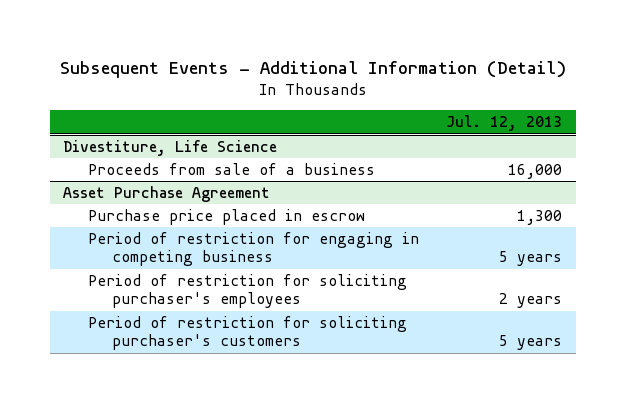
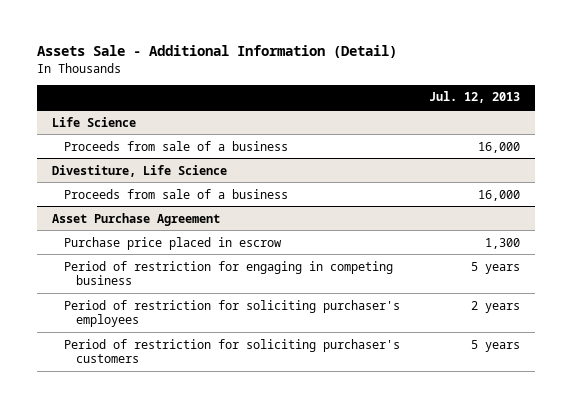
[59,60,566,78] Subsequent Events - Additional Information (Detail) -> [37,45,398,59] Assets Sale - Additional Information (Detail)
none -> [51,116,136,127] Life Science
none -> [63,140,288,151] Proceeds from sale of a business

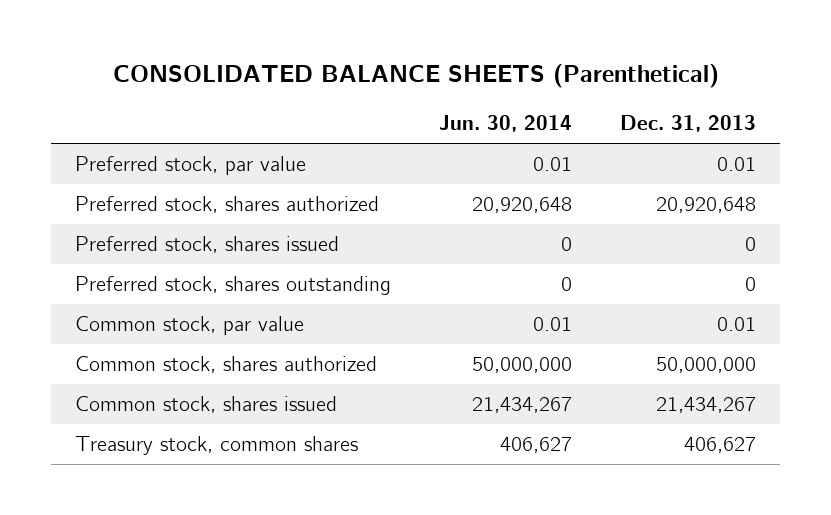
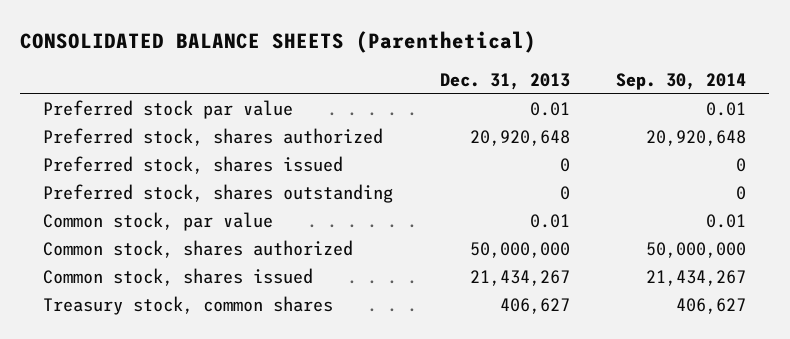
[439,114,573,132] Jun. 30, 2014 -> none
none -> [616,72,747,90] Sep. 30, 2014
[75,156,307,176] Preferred stock, par value -> [43,100,294,120] Preferred stock par value

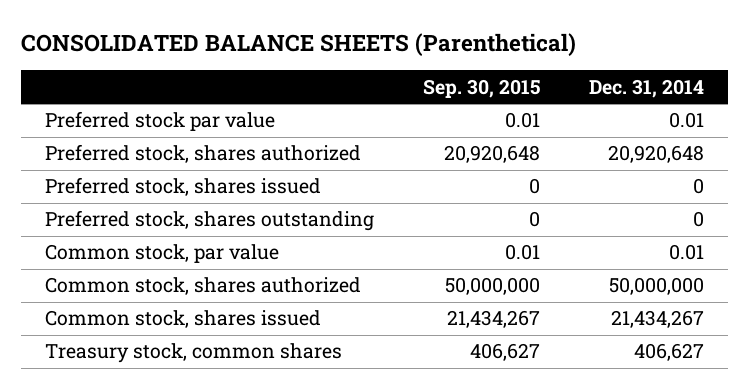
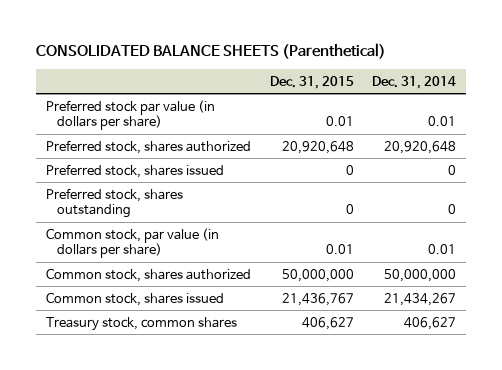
[422,78,540,98] Sep. 30, 2015 -> none
none -> [269,76,354,90] Dec. 31, 2015
[45,111,276,132] Preferred stock par value -> [45,99,215,131] Preferred stock par value (in dollars per share)
[45,244,280,264] Common stock, par value -> [45,227,219,259] Common stock, par value (in dollars per share)

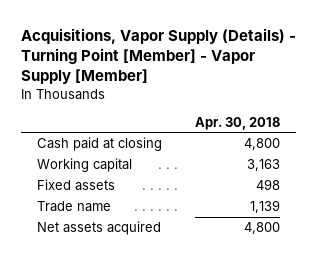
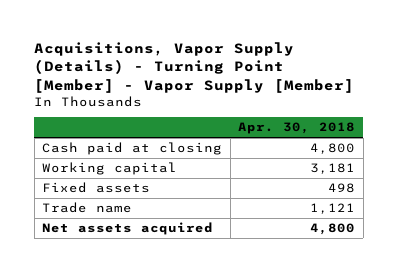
[246,159,280,172] 3,163 -> [310,163,356,175] 3,181
[249,200,280,214] 1,139 -> [310,203,356,215] 1,121

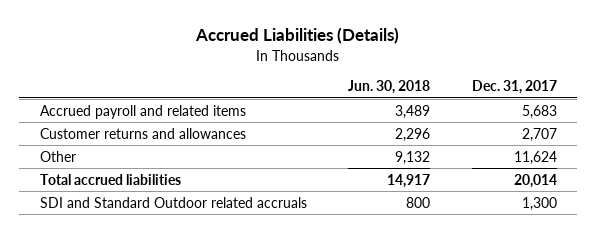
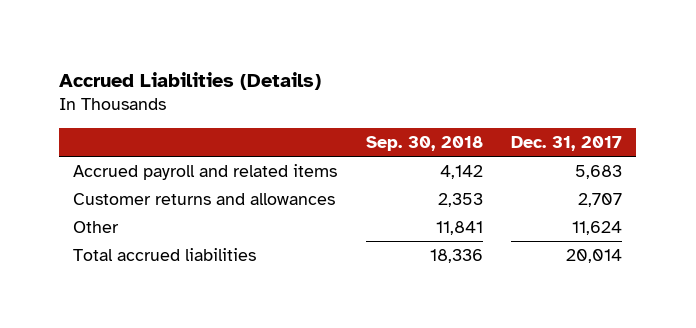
[348,80,431,95] Jun. 30, 2018 -> none
none -> [365,135,483,151] Sep. 30, 2018
[40,196,308,208] SDI and Standard Outdoor related accruals -> none

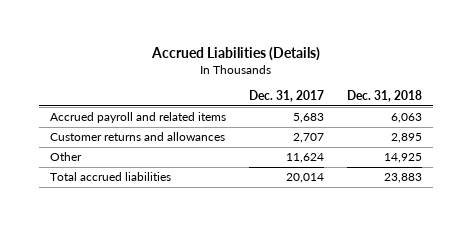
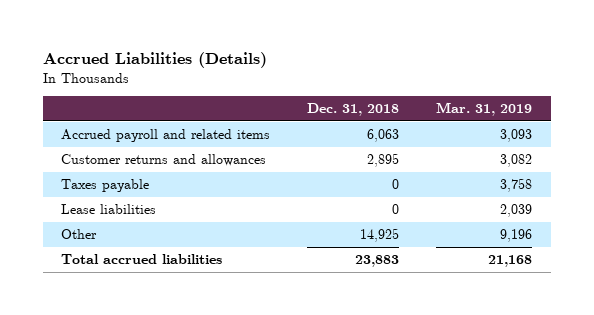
[248,90,324,103] Dec. 31, 2017 -> none
none -> [436,102,533,117] Mar. 31, 2019
none -> [61,178,150,192] Taxes payable
none -> [61,203,157,214] Lease liabilities

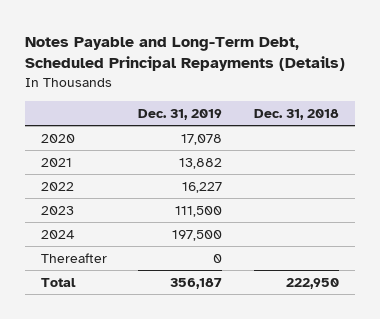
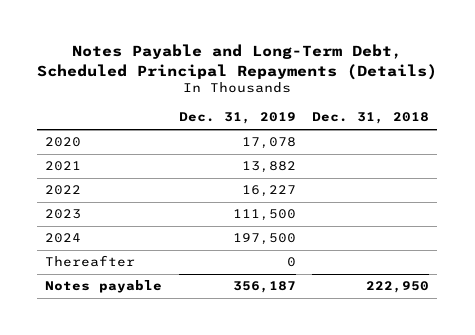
[40,277,76,287] Total -> [45,280,163,294] Notes payable

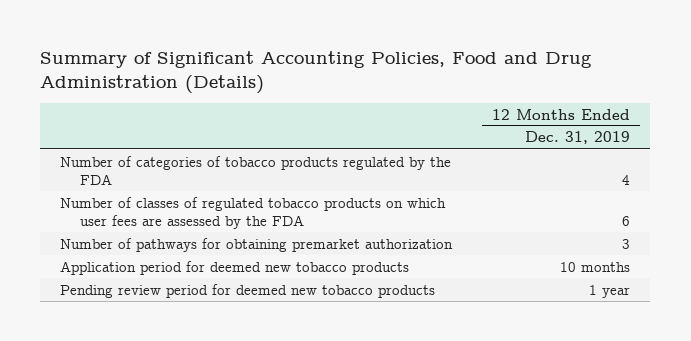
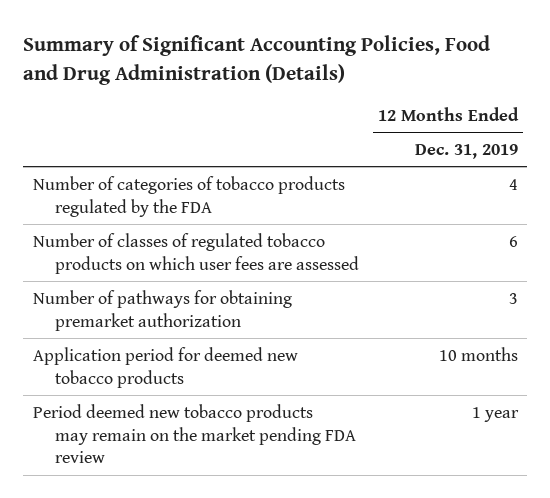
[60,196,447,229] Number of classes of regulated tobacco products on which user fees are assessed by the FDA -> [32,232,360,274] Number of classes of regulated tobacco products on which user fees are assessed
[60,283,436,298] Pending review period for deemed new tobacco products -> [32,403,357,464] Period deemed new tobacco products may remain on the market pending FDA review

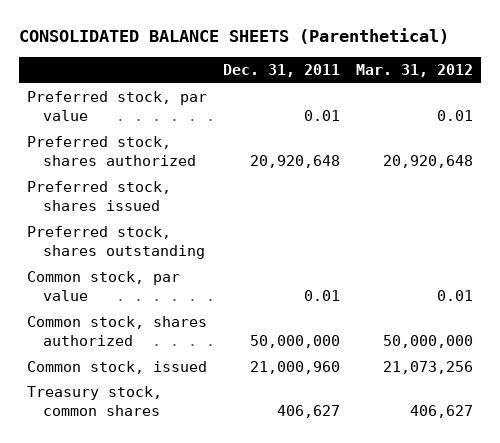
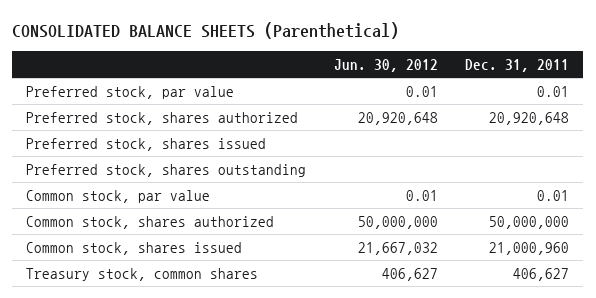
[355,64,473,78] Mar. 31, 2012 -> none
none -> [333,58,438,72] Jun. 30, 2012
[27,361,208,375] Common stock, issued -> [26,241,243,255] Common stock, shares issued

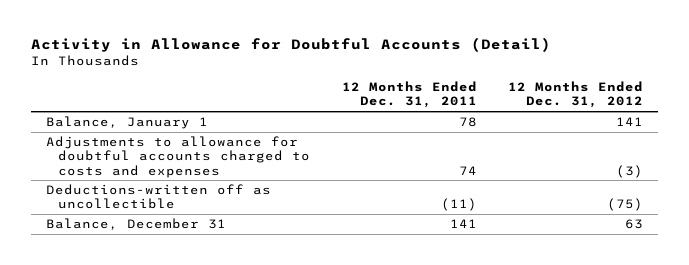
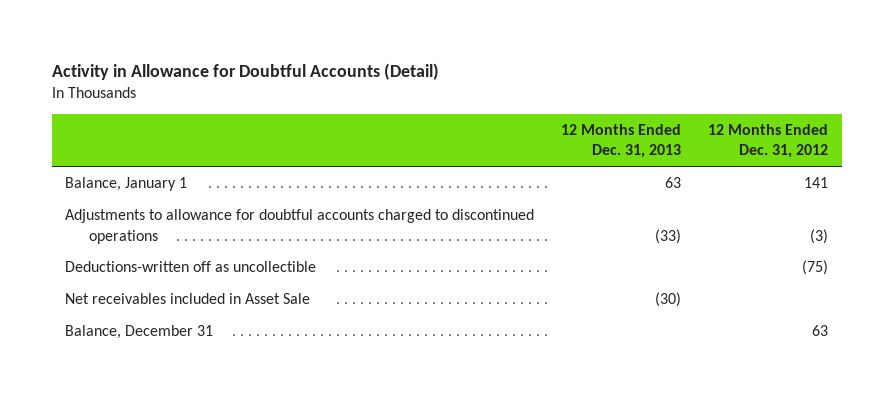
[341,81,477,109] 12 Months Ended Dec. 31, 2011 -> none
none -> [561,123,682,159] 12 Months Ended Dec. 31, 2013
[46,136,311,178] Adjustments to allowance for doubtful accounts charged to costs and expenses -> [65,209,535,244] Adjustments to allowance for doubtful accounts charged to discontinued operations
none -> [65,293,311,305] Net receivables included in Asset Sale

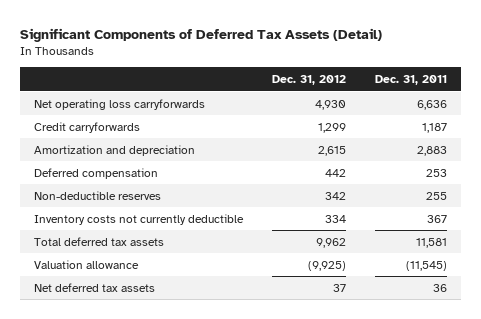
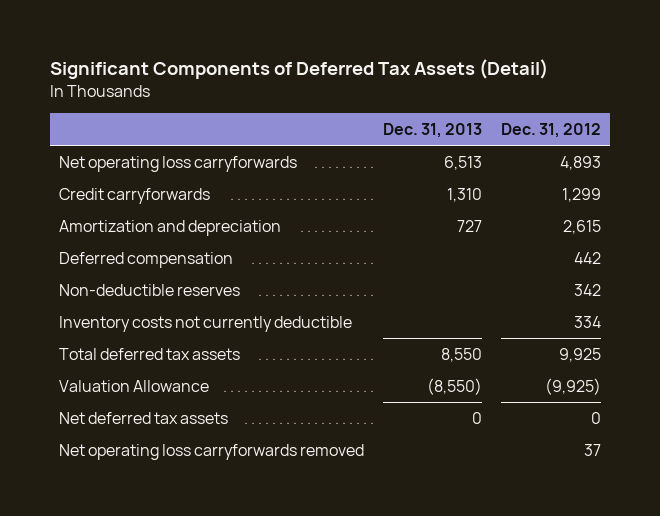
[374,75,447,86] Dec. 31, 2011 -> none
none -> [383,122,483,138] Dec. 31, 2013
[314,99,346,110] 4,930 -> [560,155,602,170] 4,893
[315,237,346,248] 9,962 -> [559,347,602,362] 9,925
[34,259,140,269] Valuation allowance -> [59,379,210,392] Valuation Allowance
[332,283,346,292] 37 -> [591,411,602,424] 0
none -> [59,443,365,460] Net operating loss carryforwards removed

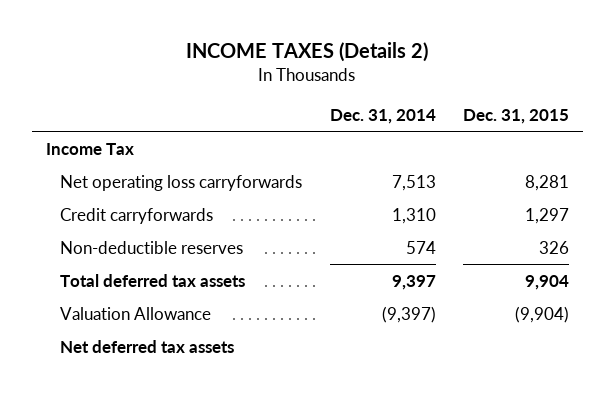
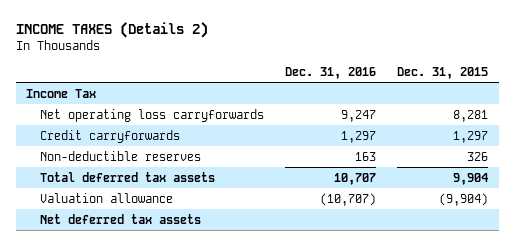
[329,108,436,124] Dec. 31, 2014 -> none
none -> [284,67,376,80] Dec. 31, 2016
[59,306,211,320] Valuation Allowance -> [39,192,173,203] Valuation allowance

